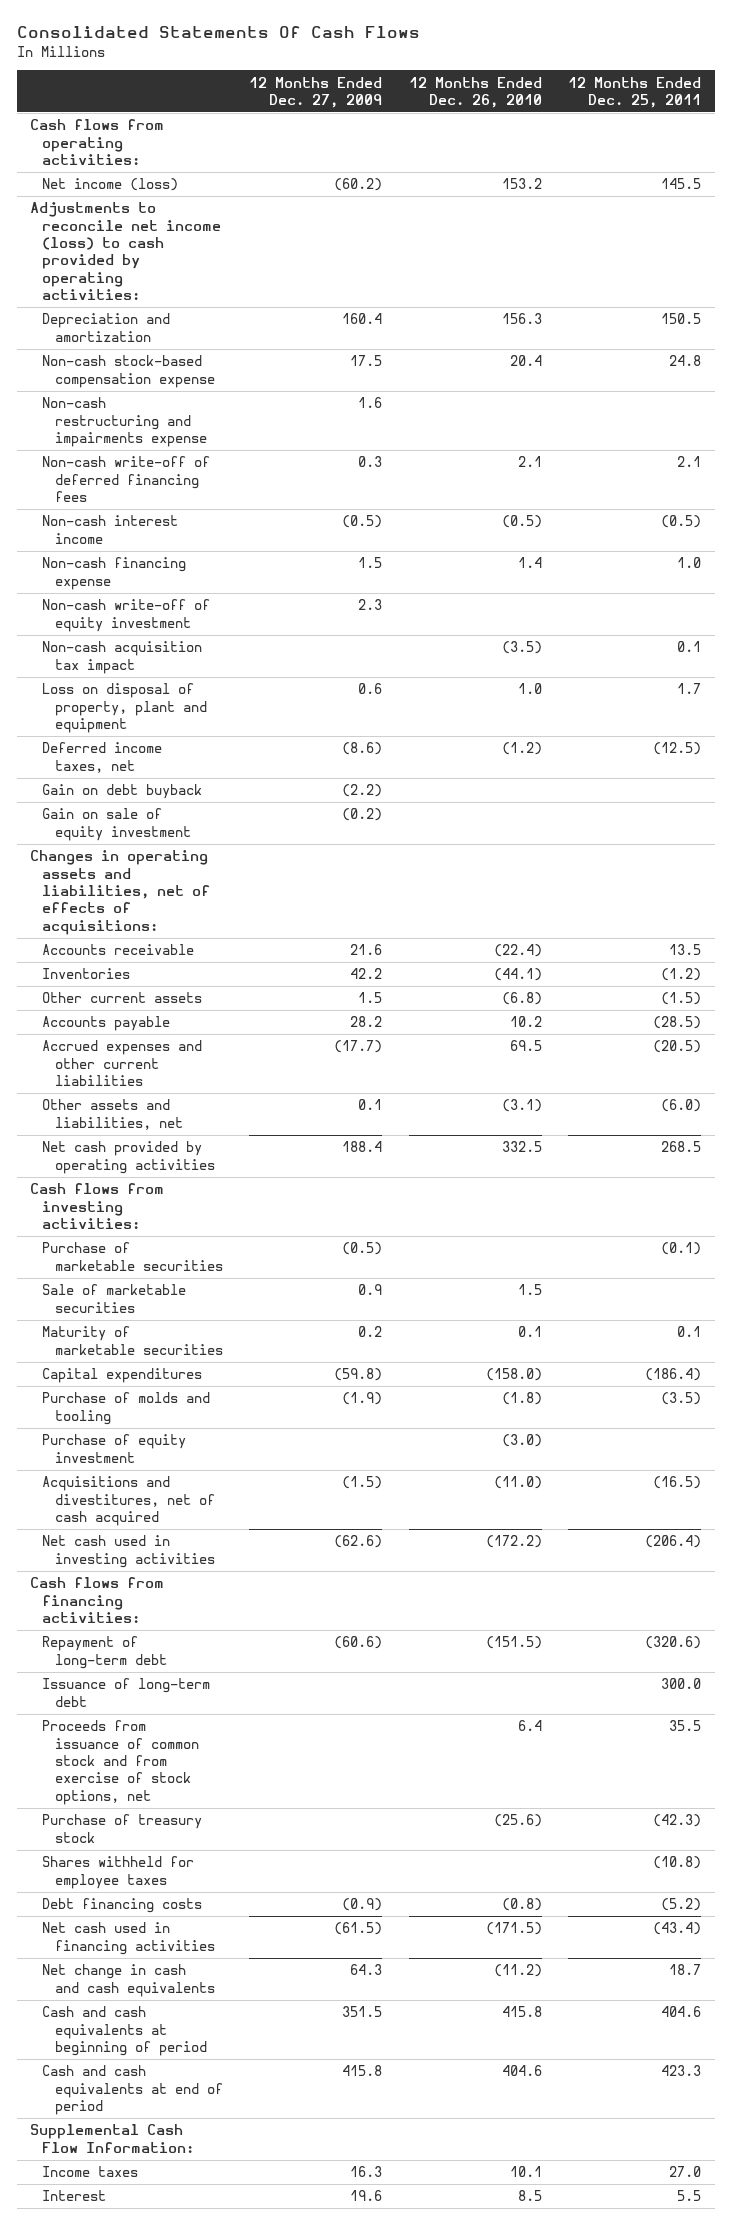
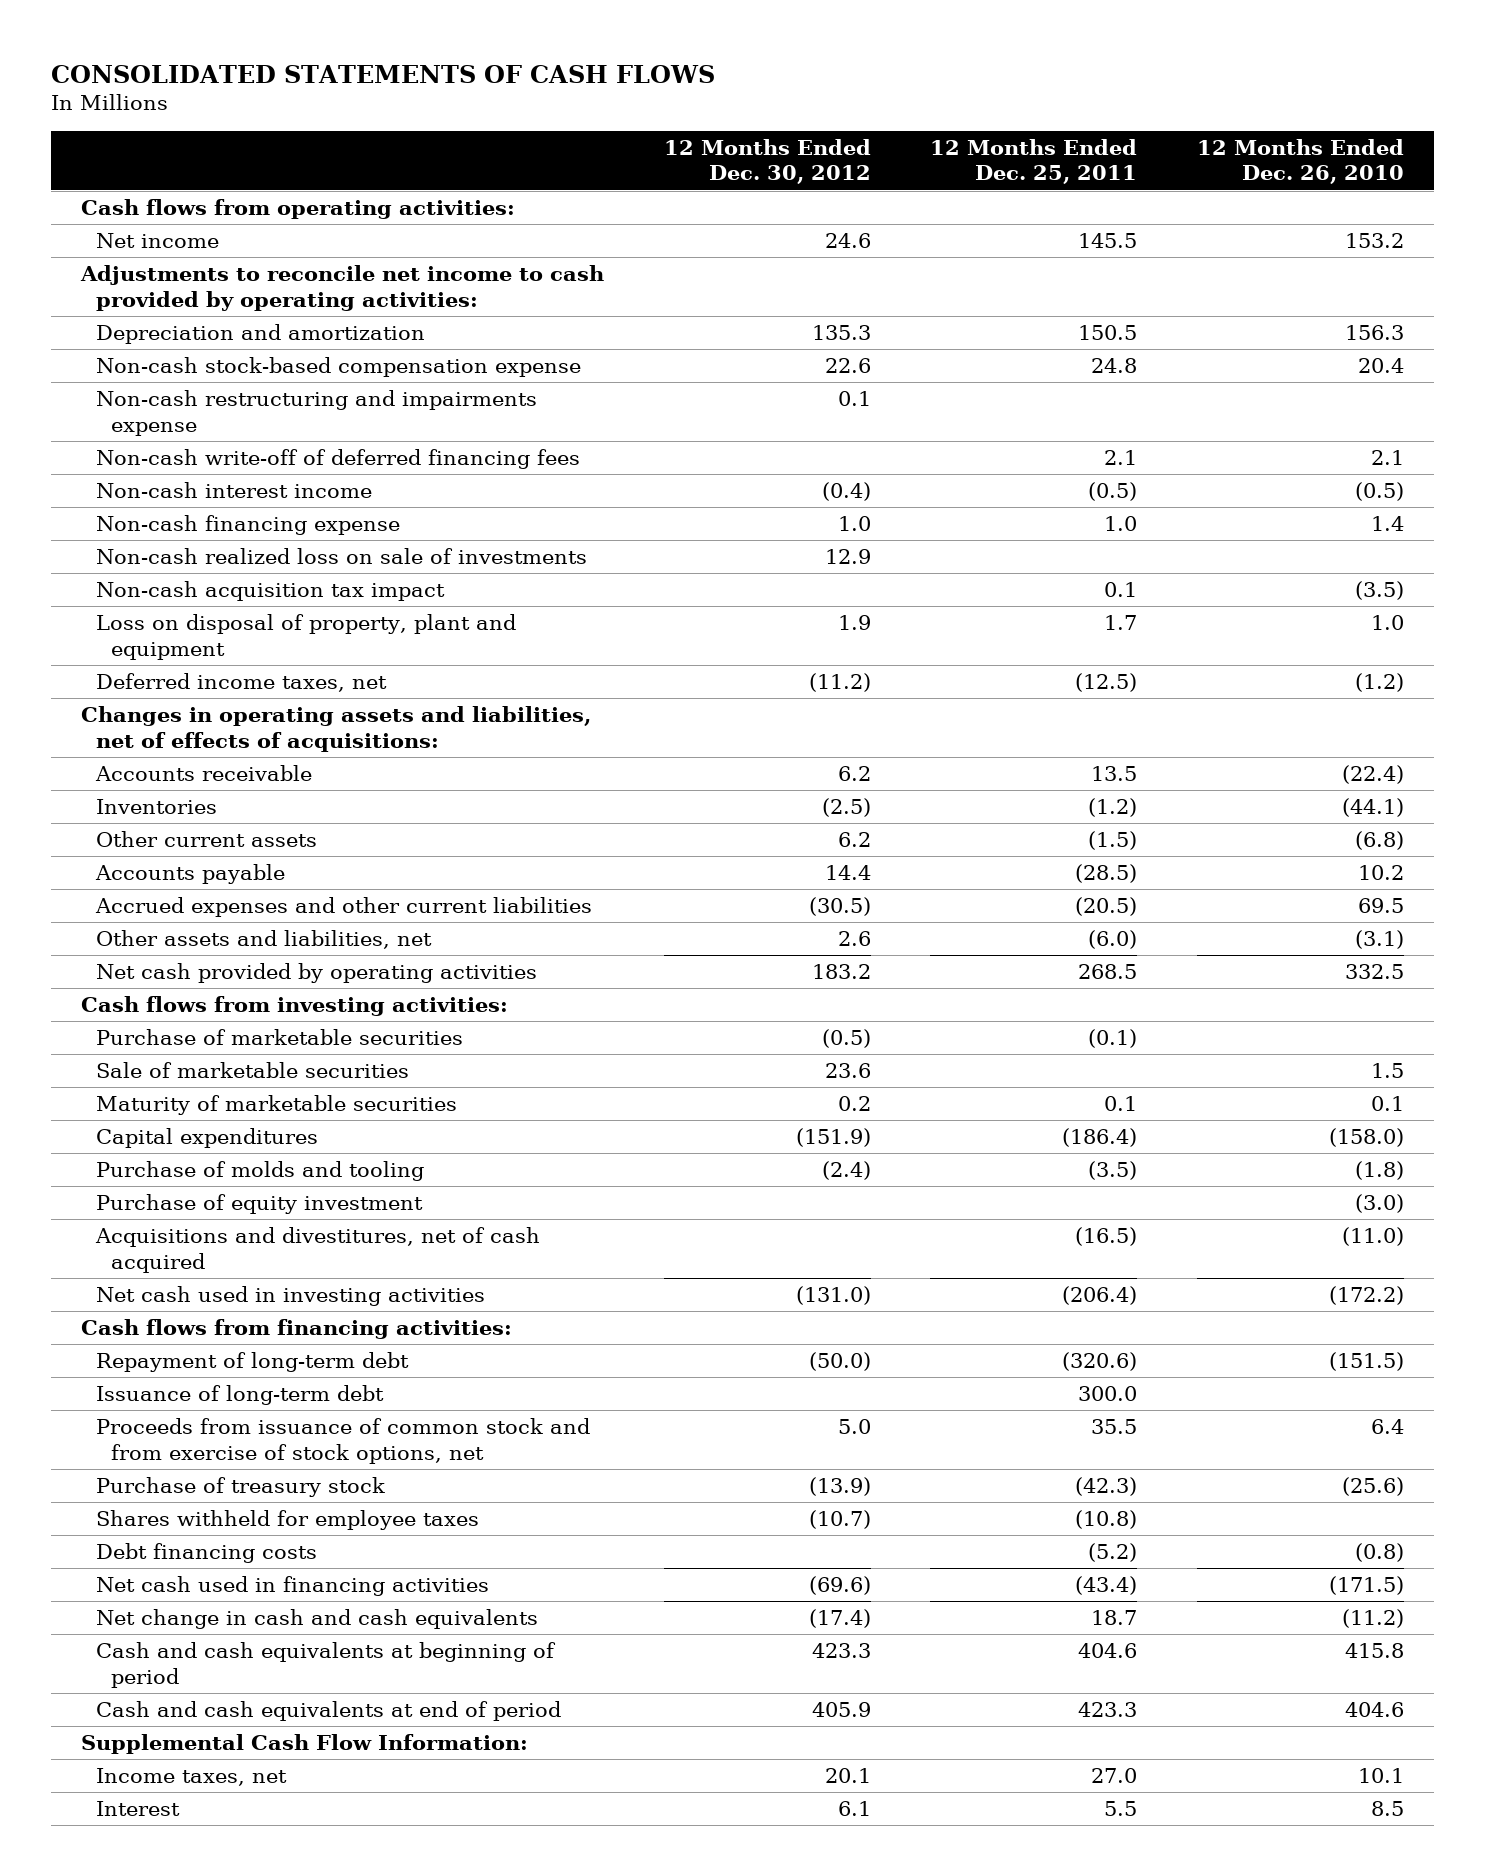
[17,26,421,39] Consolidated Statements Of Cash Flows -> [51,64,716,83] CONSOLIDATED STATEMENTS OF CASH FLOWS
[249,76,383,108] 12 Months Ended Dec. 27, 2009 -> none
none -> [663,138,871,185] 12 Months Ended Dec. 30, 2012
[42,178,179,192] Net income (loss) -> [96,233,220,249] Net income
[30,202,222,300] Adjustments to reconcile net income (loss) to cash provided by operating activities: -> [79,265,604,311] Adjustments to reconcile net income to cash provided by operating activities:
[42,599,211,632] Non-cash write-off of equity investment -> none
none -> [96,548,588,565] Non-cash realized loss on sale of investments
[42,784,203,800] Gain on debt buyback -> none
[42,808,191,841] Gain on sale of equity investment -> none
[42,2166,139,2178] Income taxes -> [96,1768,288,1787] Income taxes, net

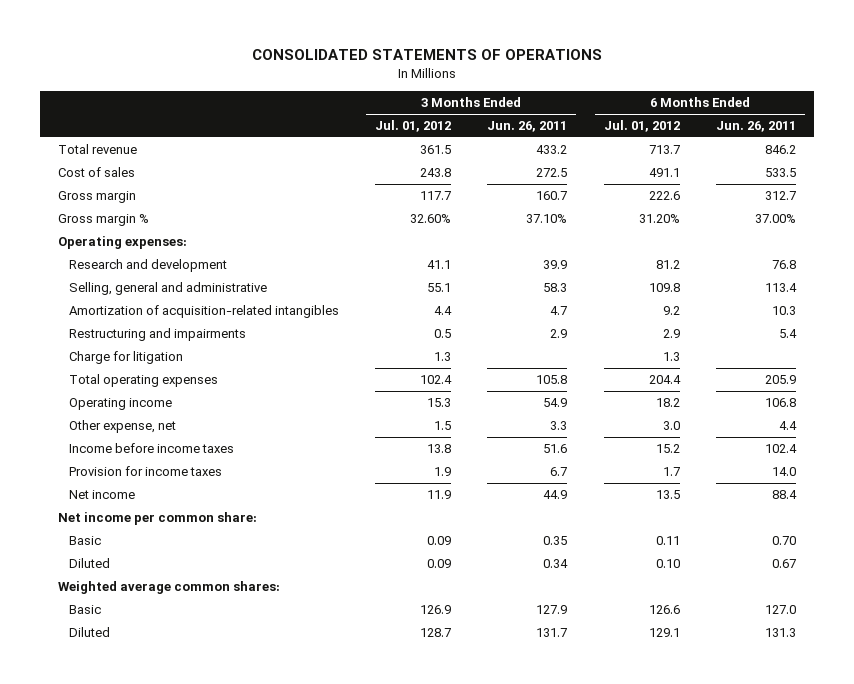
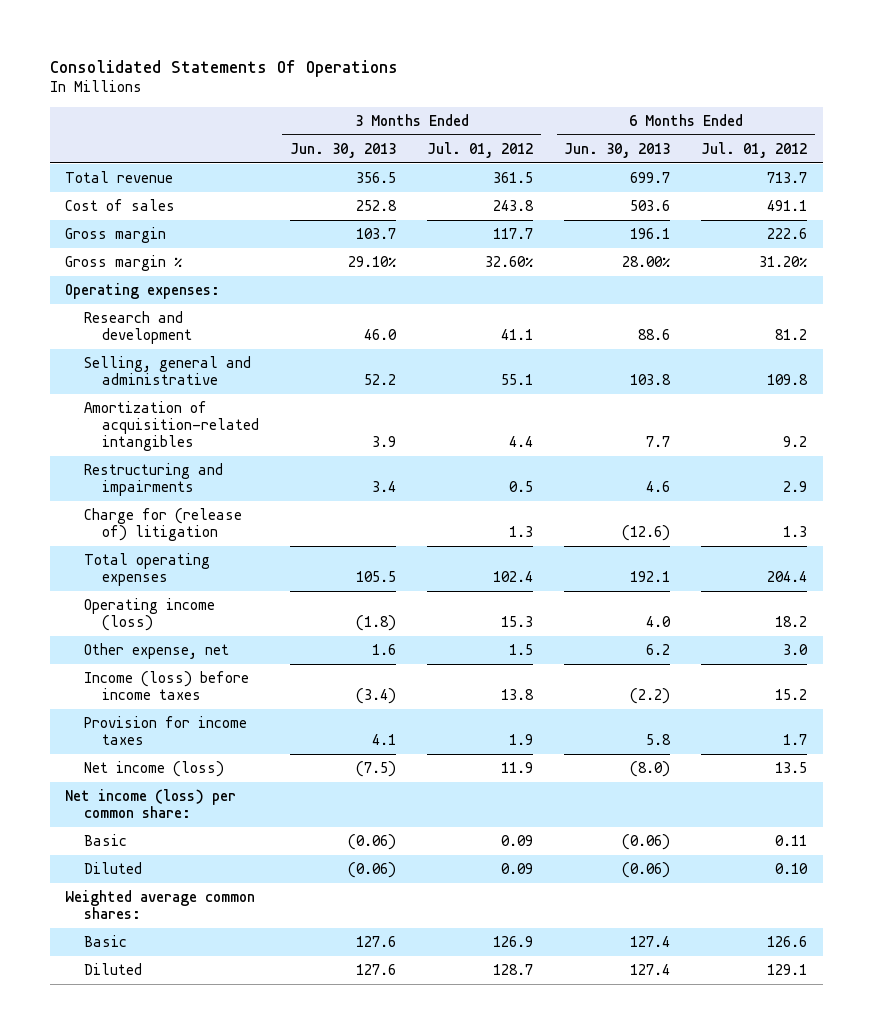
[251,49,602,61] CONSOLIDATED STATEMENTS OF OPERATIONS -> [49,59,398,77] Consolidated Statements Of Operations
[487,121,568,133] Jun. 26, 2011 -> none
[715,121,796,133] Jun. 26, 2011 -> none
none -> [290,142,397,158] Jun. 30, 2013
none -> [564,142,671,158] Jun. 30, 2013
[68,351,183,365] Charge for litigation -> [83,507,242,542] Charge for (release of) litigation
[68,398,172,411] Operating income -> [83,597,215,632] Operating income (loss)
[68,443,234,454] Income before income taxes -> [83,670,249,701] Income (loss) before income taxes
[68,490,135,500] Net income -> [83,760,224,777] Net income (loss)
[57,512,257,526] Net income per common share: -> [65,788,237,819] Net income (loss) per common share:

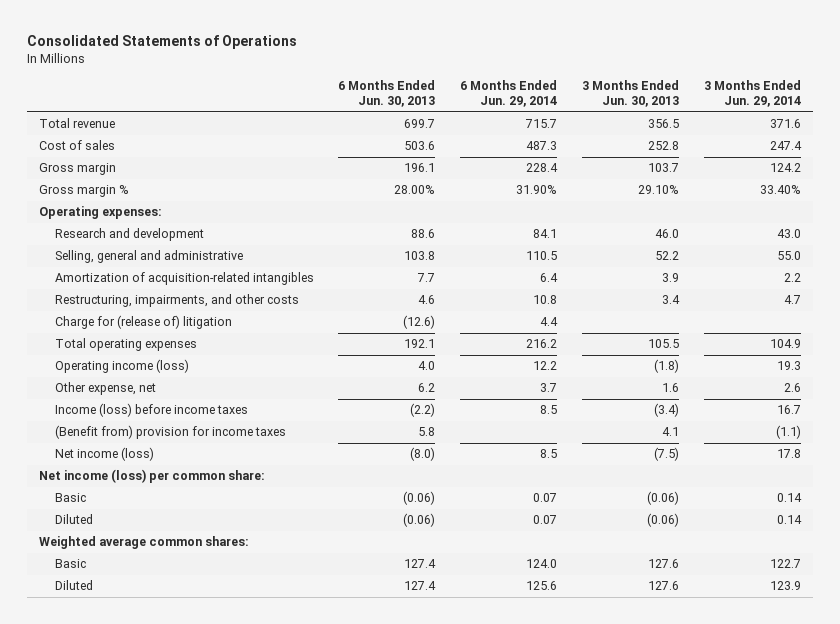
[49,59,398,77] Consolidated Statements Of Operations -> [26,34,297,49] Consolidated Statements of Operations
[427,141,534,158] Jul. 01, 2012 -> none
[701,141,808,158] Jul. 01, 2012 -> none
none -> [460,80,558,108] 6 Months Ended Jun. 29, 2014
none -> [703,80,801,108] 3 Months Ended Jun. 29, 2014
[83,462,223,497] Restructuring and impairments -> [54,294,299,308] Restructuring, impairments, and other costs
[83,715,247,746] Provision for income taxes -> [54,425,286,440] (Benefit from) provision for income taxes

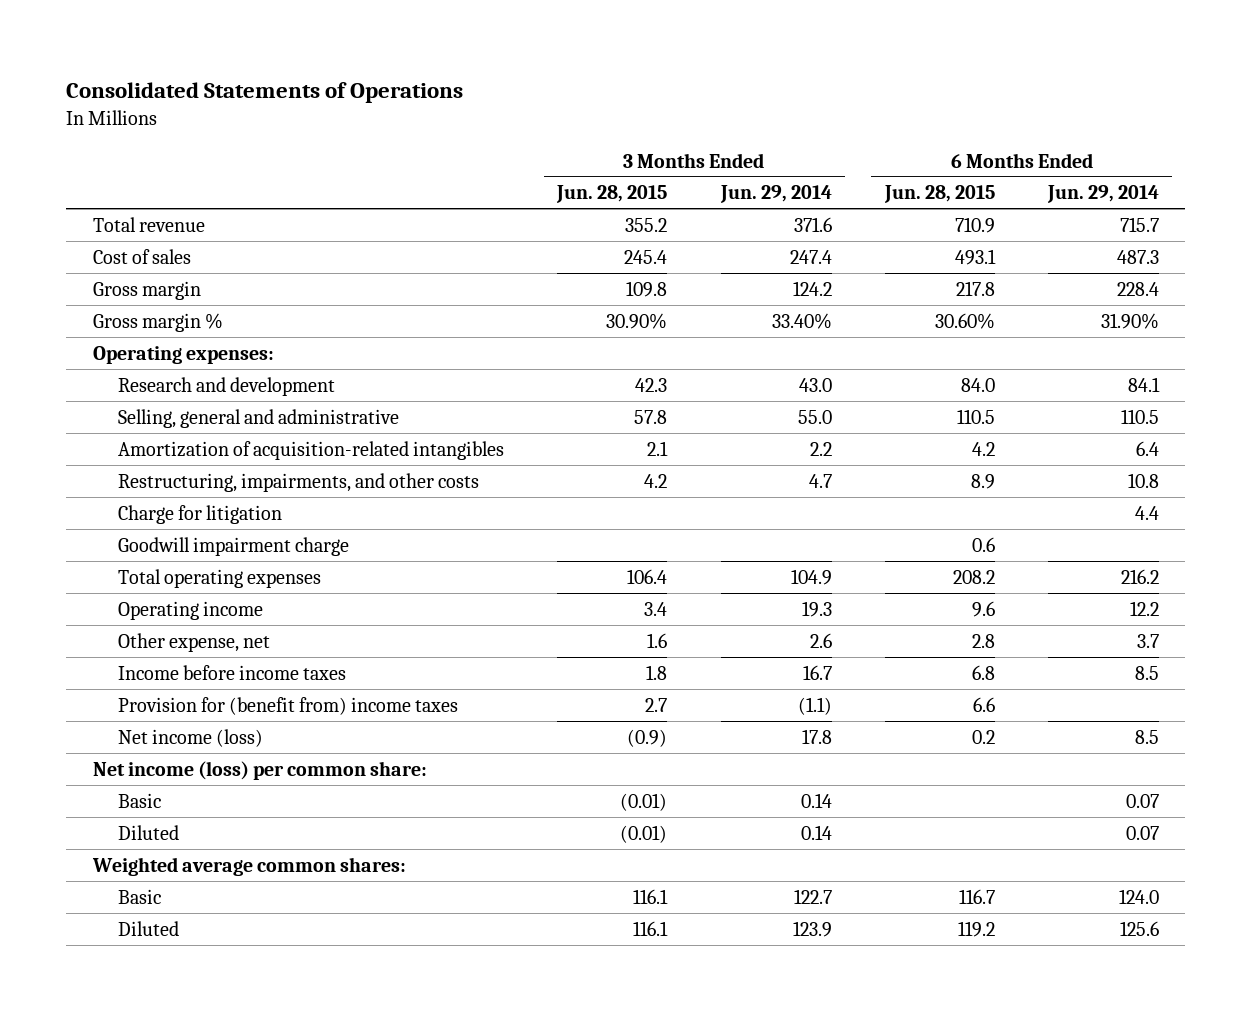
[338,80,436,108] 6 Months Ended Jun. 30, 2013 -> none
[582,80,680,108] 3 Months Ended Jun. 30, 2013 -> none
none -> [556,185,668,204] Jun. 28, 2015
none -> [883,185,995,204] Jun. 28, 2015
[54,315,232,330] Charge for (release of) litigation -> [118,504,283,524] Charge for litigation
none -> [118,536,350,556] Goodwill impairment charge
[54,359,189,374] Operating income (loss) -> [118,600,264,620] Operating income
[54,403,248,418] Income (loss) before income taxes -> [118,664,347,680] Income before income taxes
[54,425,286,440] (Benefit from) provision for income taxes -> [118,696,459,715] Provision for (benefit from) income taxes

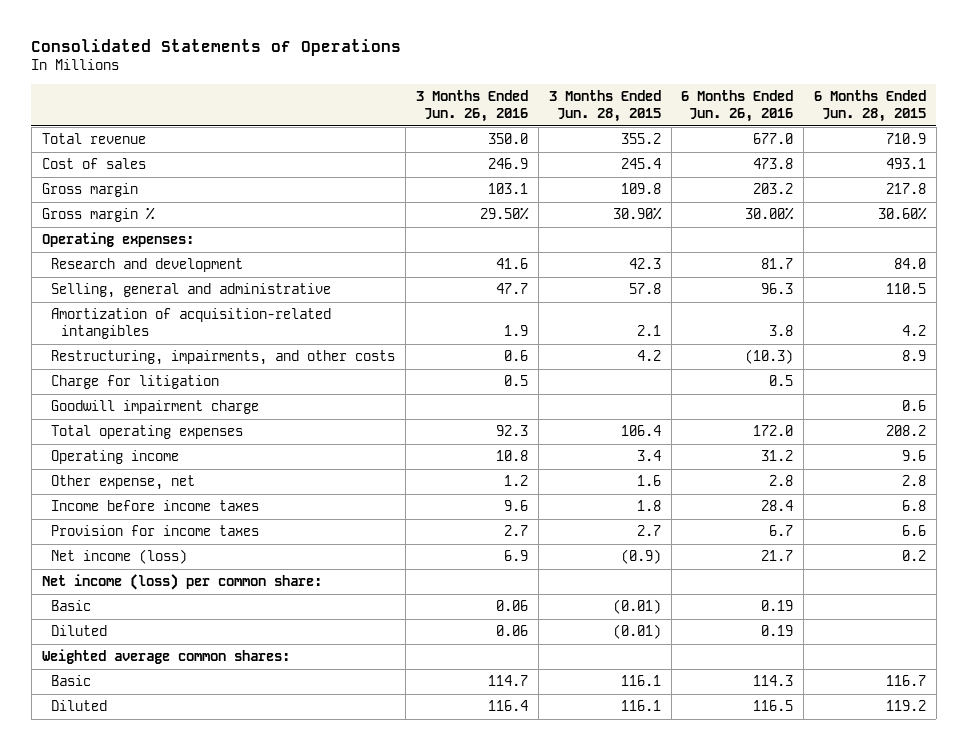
[719,185,832,204] Jun. 29, 2014 -> none
[1046,185,1159,204] Jun. 29, 2014 -> none
none -> [416,89,529,122] 3 Months Ended Jun. 26, 2016
none -> [681,89,794,122] 6 Months Ended Jun. 26, 2016
[118,696,459,715] Provision for (benefit from) income taxes -> [51,525,260,537] Provision for income taxes

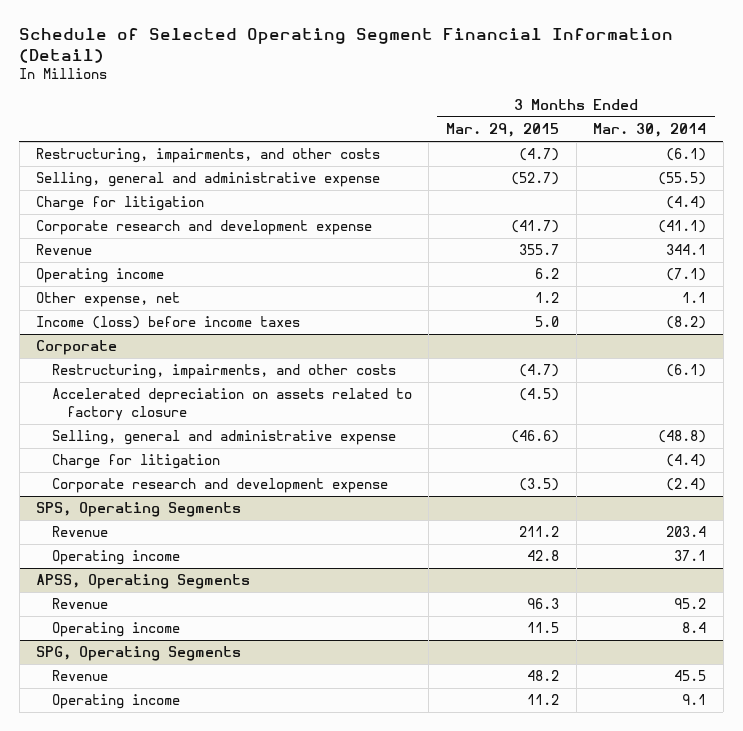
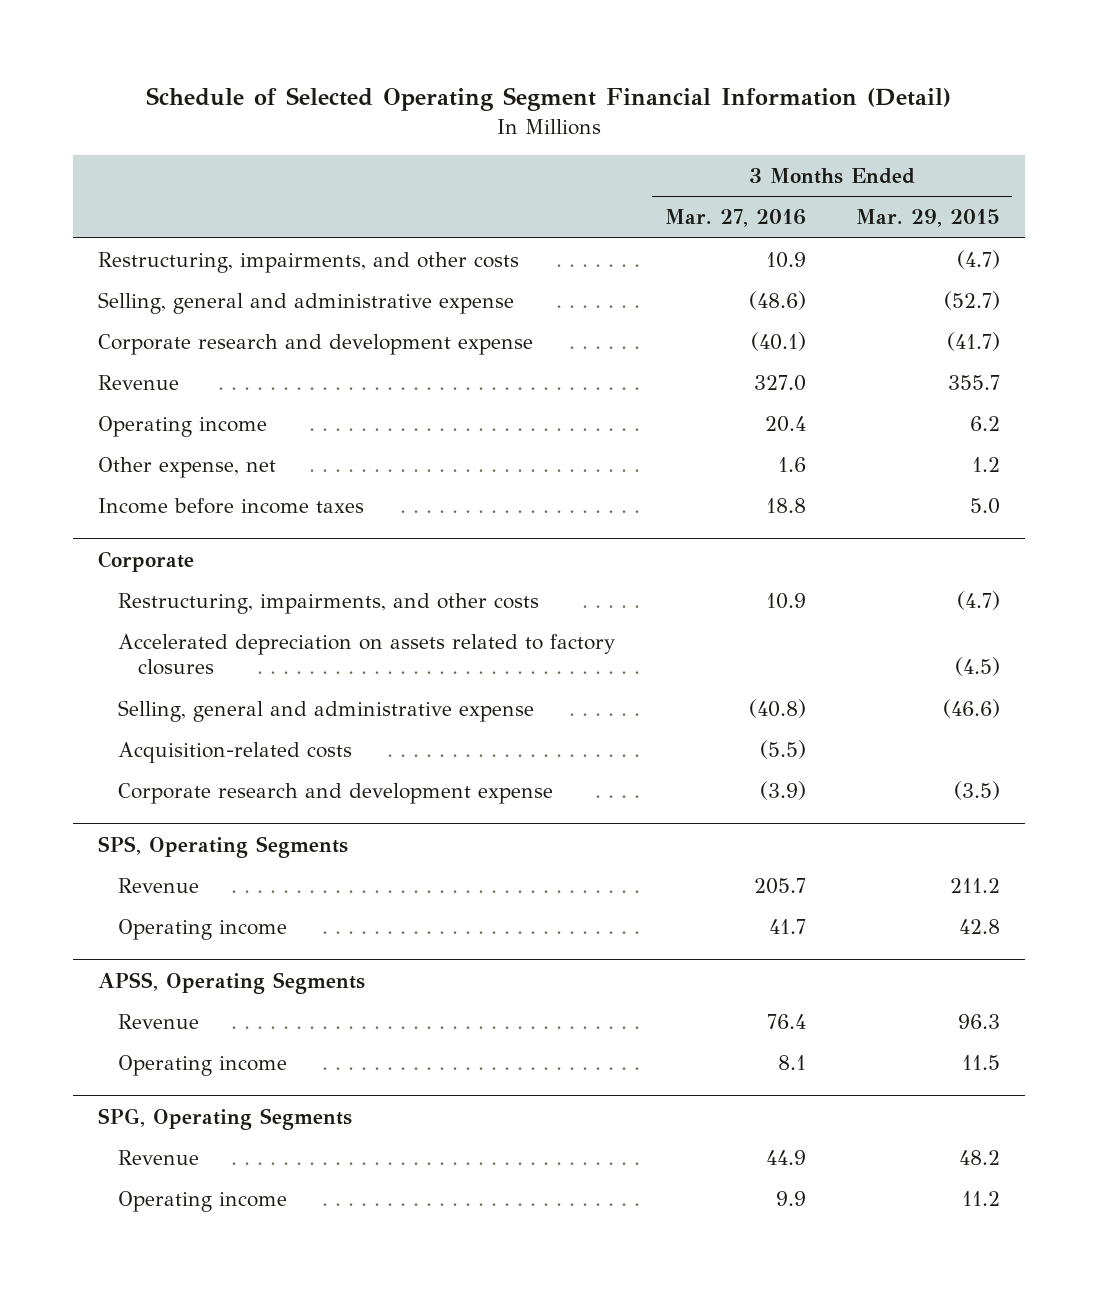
[593,123,707,138] Mar. 30, 2014 -> none
none -> [664,209,806,228] Mar. 27, 2016
[36,196,205,212] Charge for litigation -> none
[36,316,301,330] Income (loss) before income taxes -> [97,497,364,514] Income before income taxes
[51,388,412,421] Accelerated depreciation on assets related to factory closure -> [118,633,616,676] Accelerated depreciation on assets related to factory closures
[51,454,220,470] Charge for litigation -> none
none -> [118,741,353,763] Acquisition-related costs

